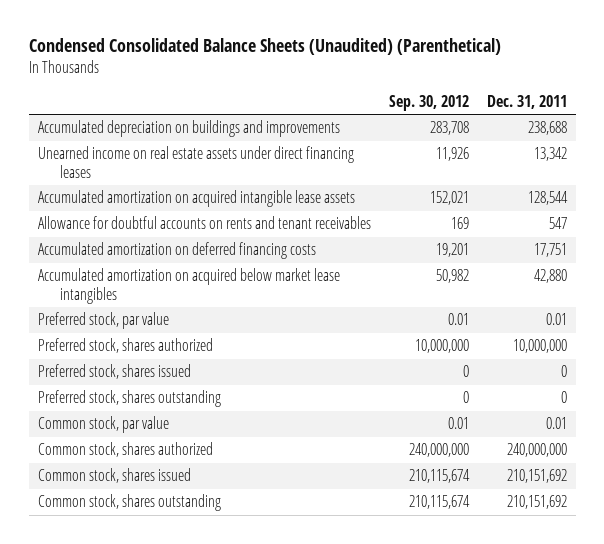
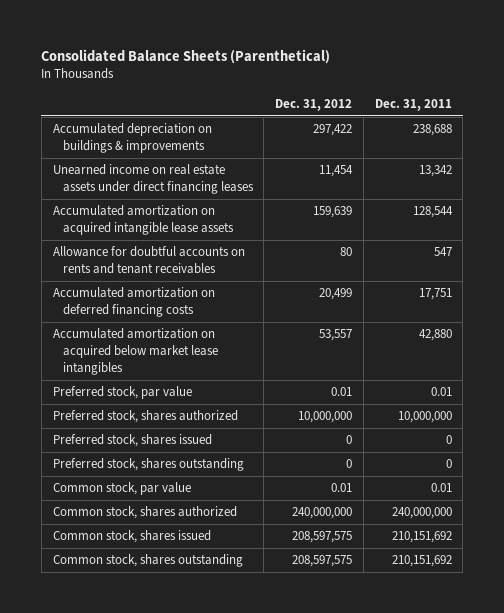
[28,38,501,56] Condensed Consolidated Balance Sheets (Unaudited) (Parenthetical) -> [41,49,331,65] Consolidated Balance Sheets (Parenthetical)
[388,94,469,111] Sep. 30, 2012 -> none
none -> [275,98,353,111] Dec. 31, 2012
[37,120,340,138] Accumulated depreciation on buildings and improvements -> [52,123,212,154] Accumulated depreciation on buildings & improvements

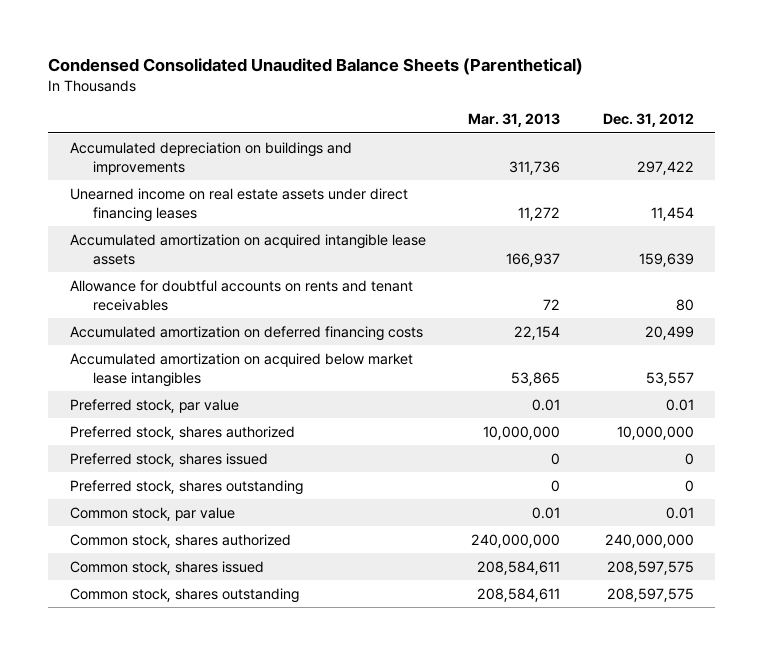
[41,49,331,65] Consolidated Balance Sheets (Parenthetical) -> [48,57,584,75] Condensed Consolidated Unaudited Balance Sheets (Parenthetical)
[374,98,452,111] Dec. 31, 2011 -> none
none -> [468,113,561,128] Mar. 31, 2013
[52,123,212,154] Accumulated depreciation on buildings & improvements -> [69,141,352,175] Accumulated depreciation on buildings and improvements

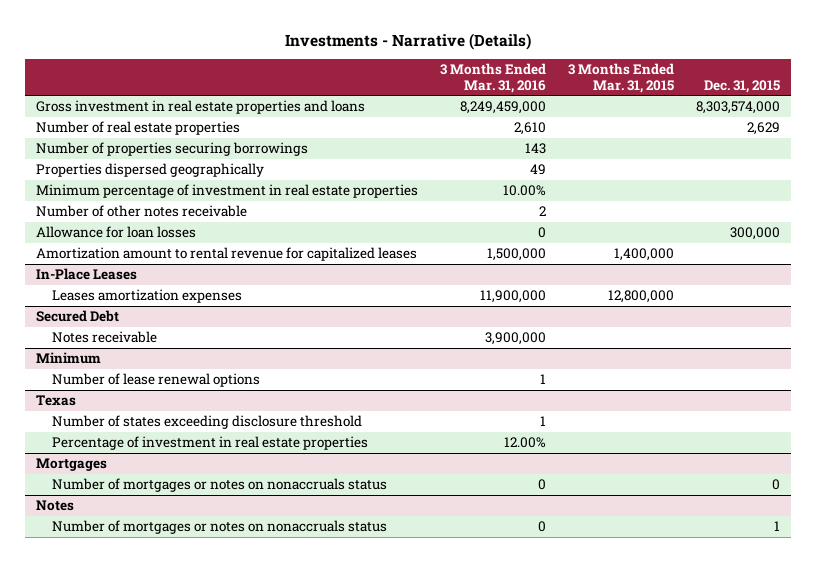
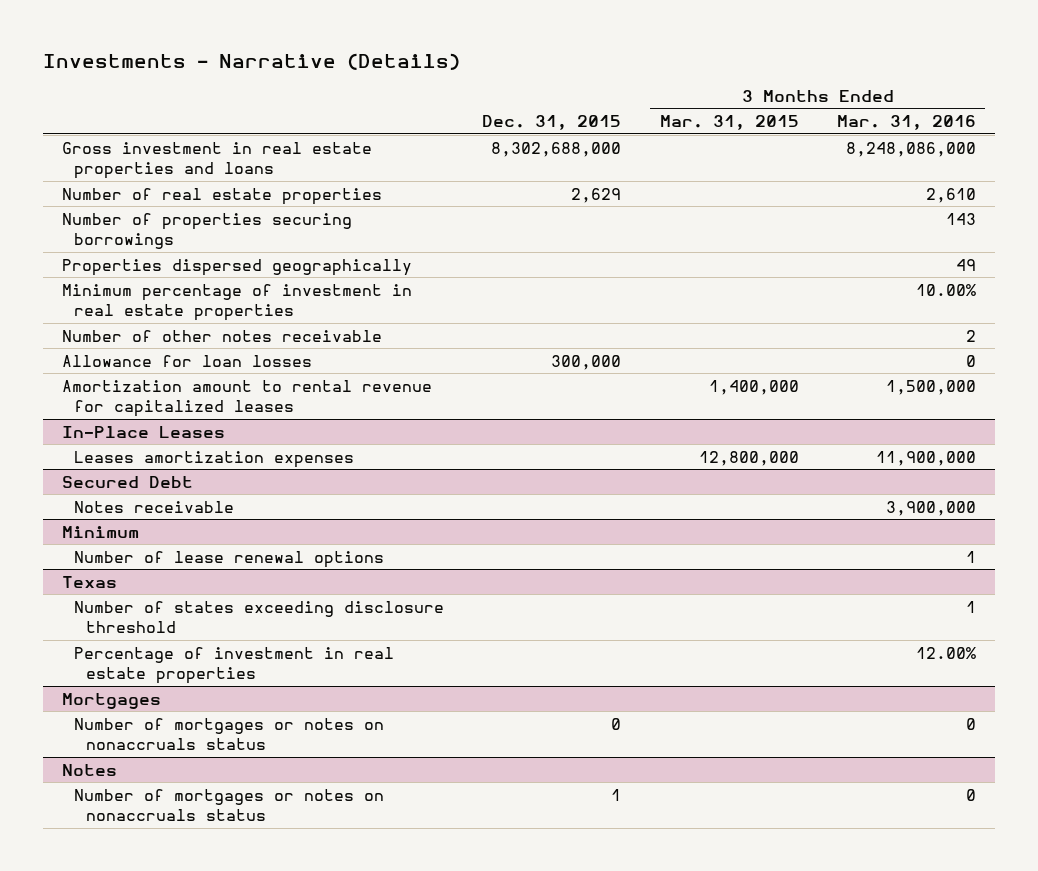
[460,101,547,115] 8,249,459,000 -> [845,141,976,157] 8,248,086,000
[695,101,780,115] 8,303,574,000 -> [491,141,622,157] 8,302,688,000

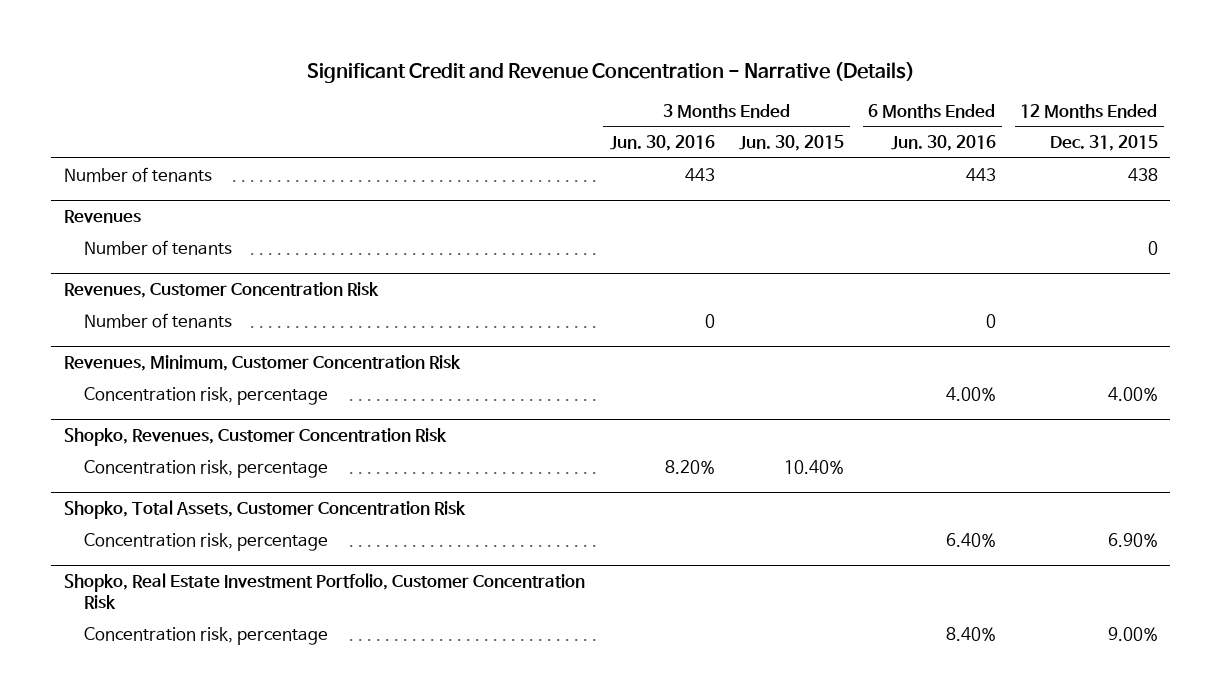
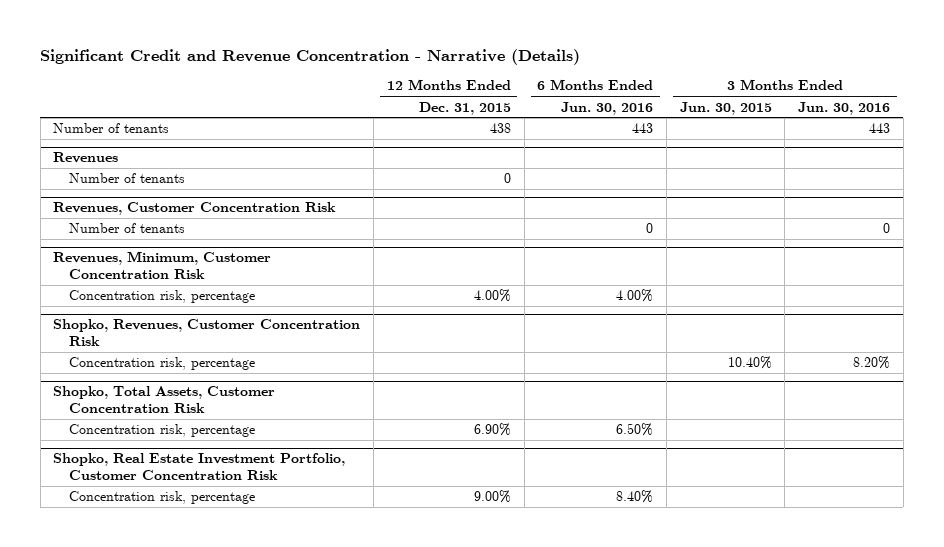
[945,532,996,547] 6.40% -> [616,423,654,437] 6.50%

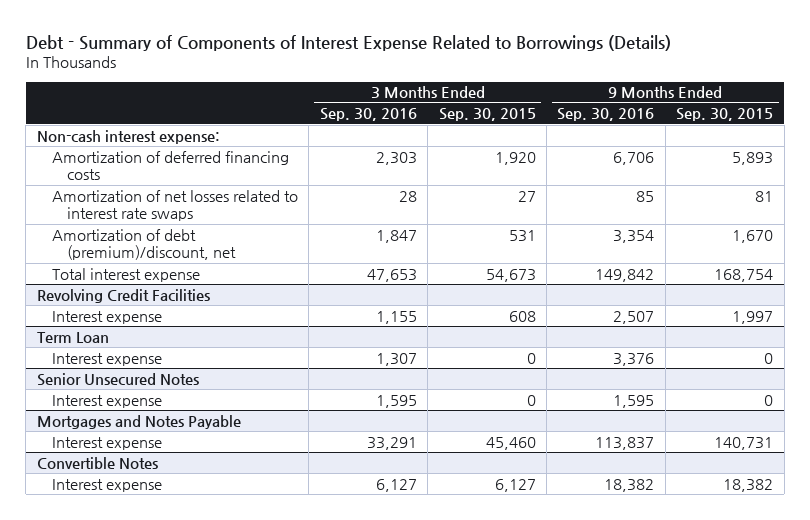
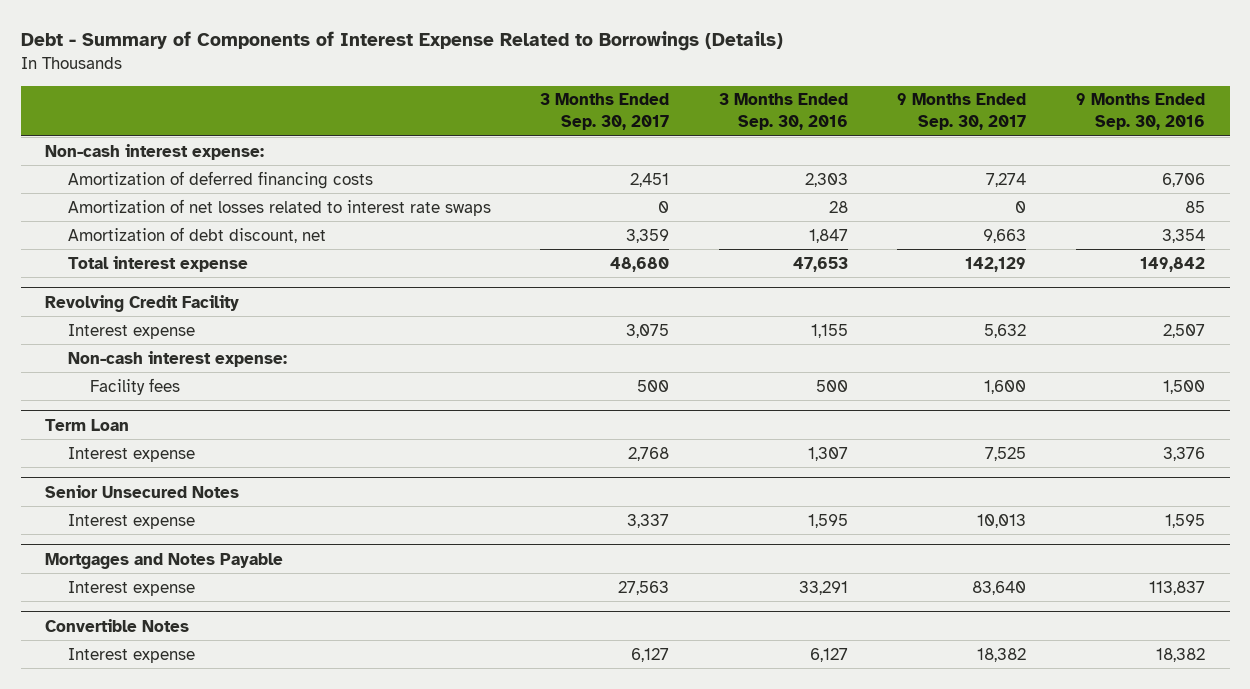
[438,108,536,122] Sep. 30, 2015 -> none
[676,108,774,122] Sep. 30, 2015 -> none
none -> [540,93,670,131] 3 Months Ended Sep. 30, 2017
none -> [897,93,1027,131] 9 Months Ended Sep. 30, 2017
[52,228,237,261] Amortization of debt (premium)/discount, net -> [67,226,326,243] Amortization of debt discount, net
[36,288,210,303] Revolving Credit Facilities -> [45,294,240,312] Revolving Credit Facility
none -> [67,350,287,367] Non-cash interest expense:
none -> [89,377,180,395] Facility fees

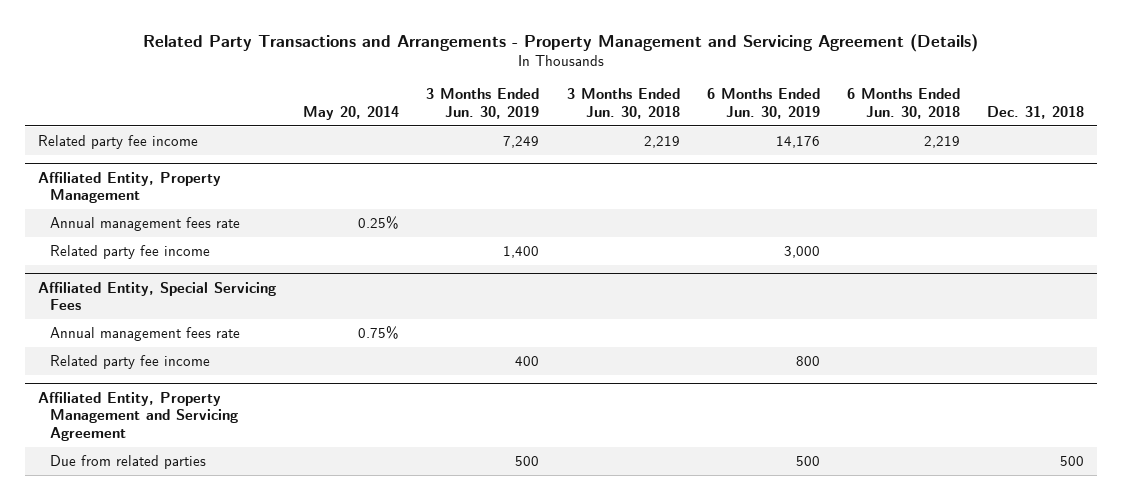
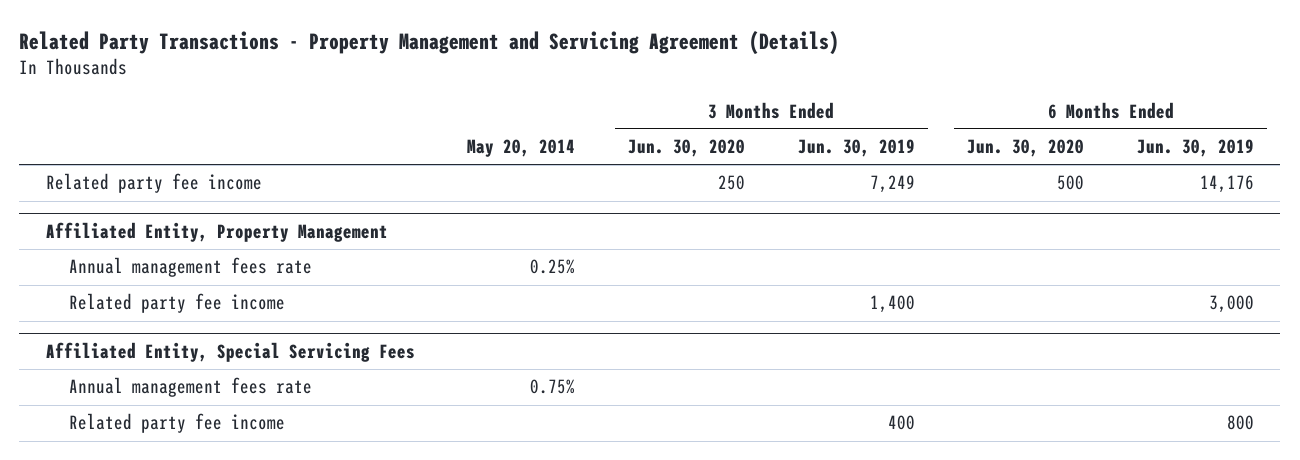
[143,33,979,52] Related Party Transactions and Arrangements - Property Management and Servicing Agreement (Details) -> [19,30,840,55] Related Party Transactions - Property Management and Servicing Agreement (Details)
[566,88,680,119] 3 Months Ended Jun. 30, 2018 -> none
[846,88,960,119] 6 Months Ended Jun. 30, 2018 -> none
[986,105,1084,119] Dec. 31, 2018 -> none
none -> [627,139,745,158] Jun. 30, 2020
none -> [967,139,1085,158] Jun. 30, 2020
[38,391,239,442] Affiliated Entity, Property Management and Servicing Agreement -> none
[50,454,207,469] Due from related parties -> none

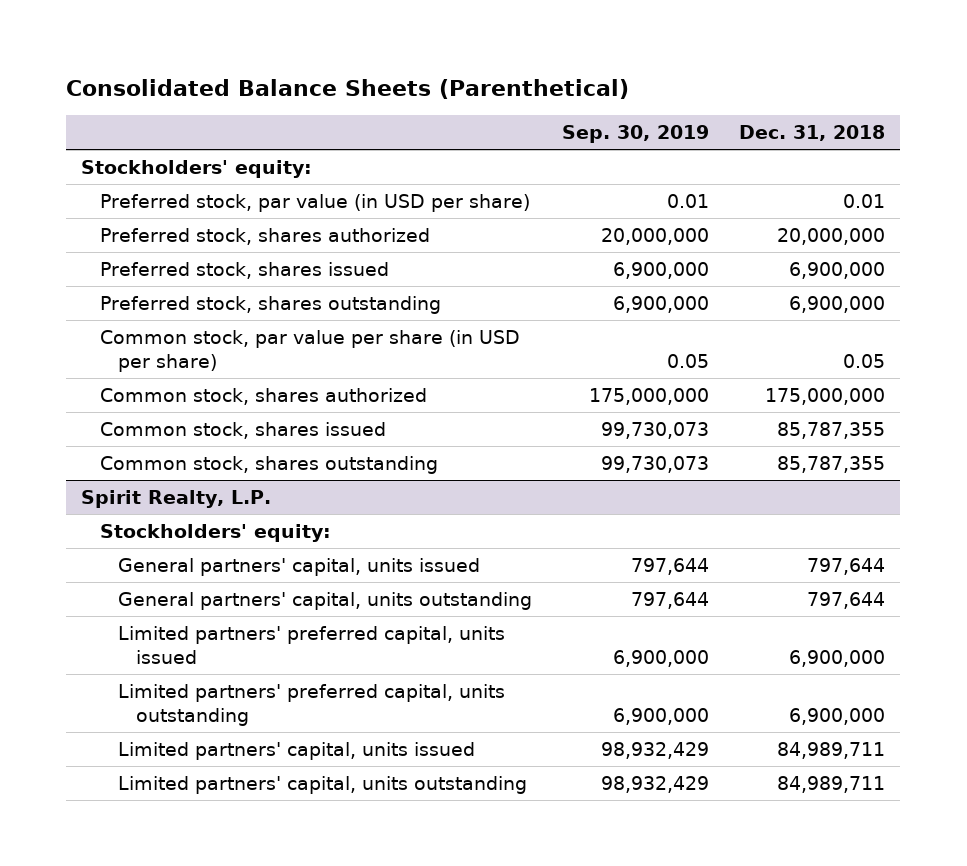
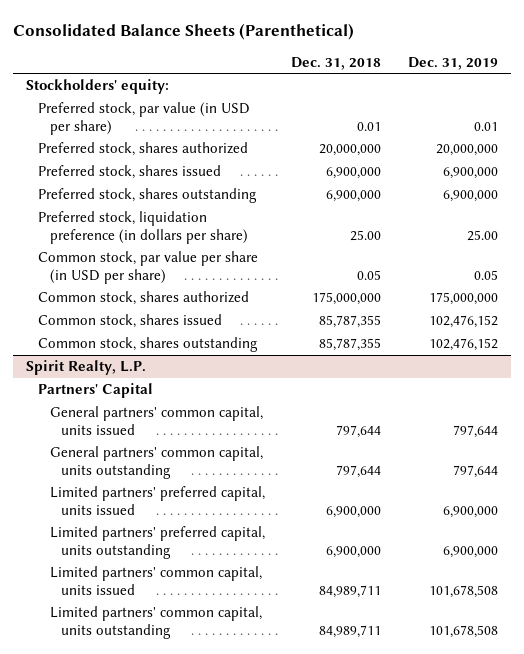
[562,125,710,144] Sep. 30, 2019 -> none
none -> [407,57,498,71] Dec. 31, 2019
none -> [37,211,248,244] Preferred stock, liquidation preference (in dollars per share)
[99,523,331,542] Stockholders' equity: -> none
none -> [37,383,153,399] Partners' Capital
[117,557,480,576] General partners' capital, units issued -> [49,406,263,435] General partners' common capital, units issued
[117,591,532,610] General partners' capital, units outstanding -> [49,446,263,479] General partners' common capital, units outstanding
[117,741,475,760] Limited partners' capital, units issued -> [49,566,262,595] Limited partners' common capital, units issued
[117,775,527,794] Limited partners' capital, units outstanding -> [49,606,262,639] Limited partners' common capital, units outstanding

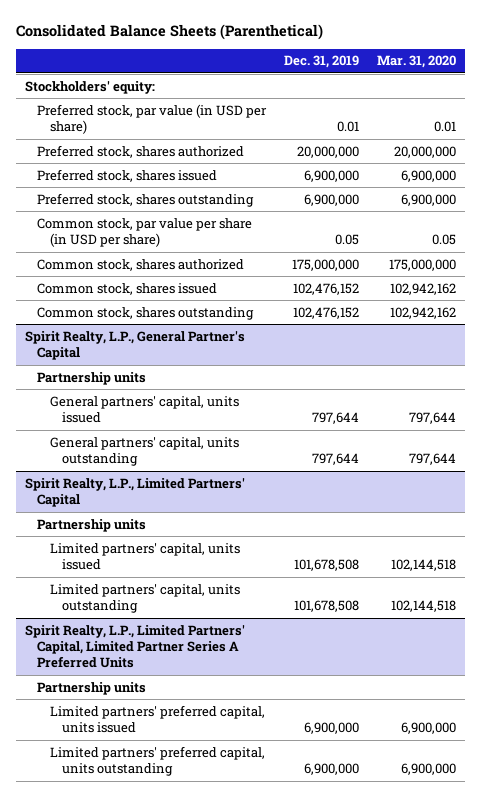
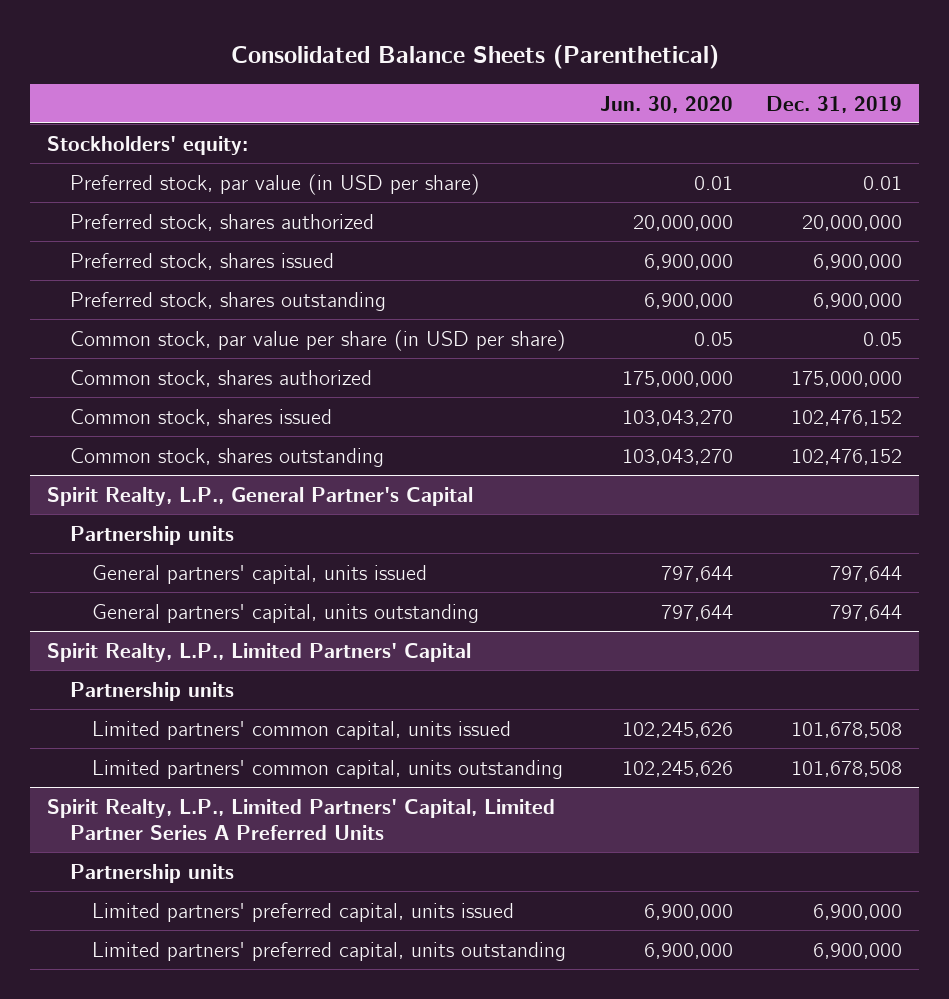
[376,55,456,69] Mar. 31, 2020 -> none
none -> [599,95,733,113] Jun. 30, 2020
[49,542,240,571] Limited partners' capital, units issued -> [92,720,512,740] Limited partners' common capital, units issued
[49,583,240,614] Limited partners' capital, units outstanding -> [92,759,564,779] Limited partners' common capital, units outstanding

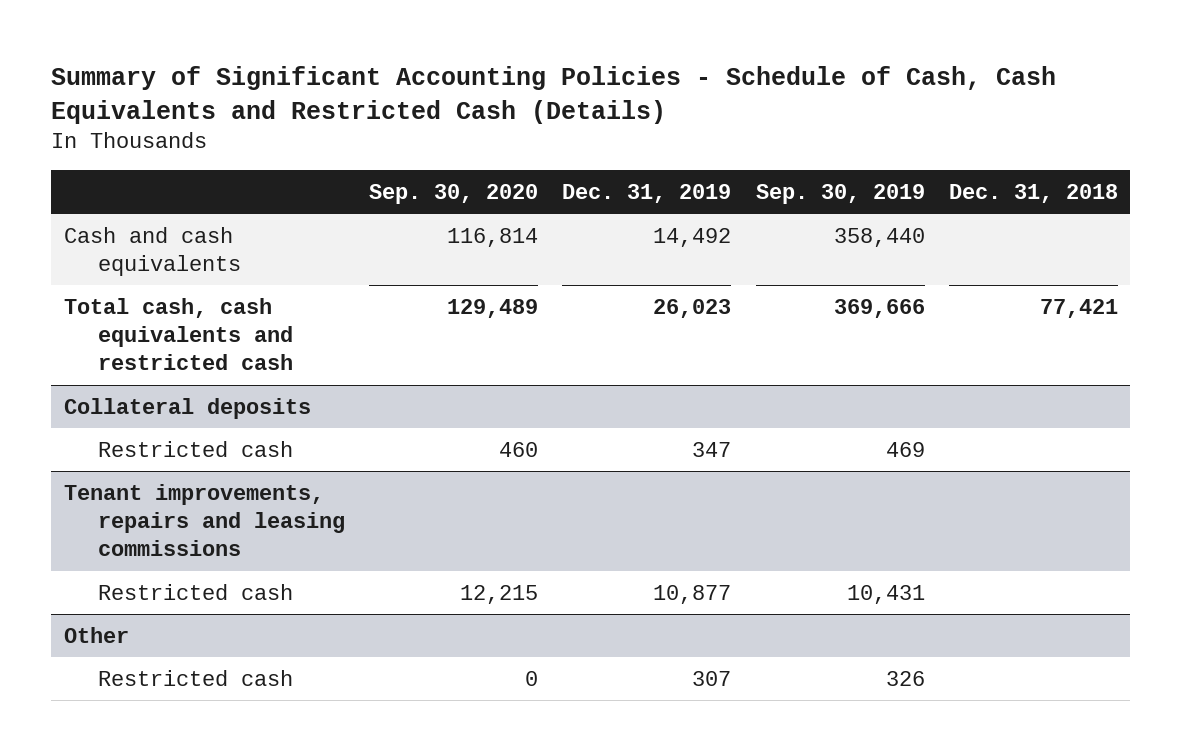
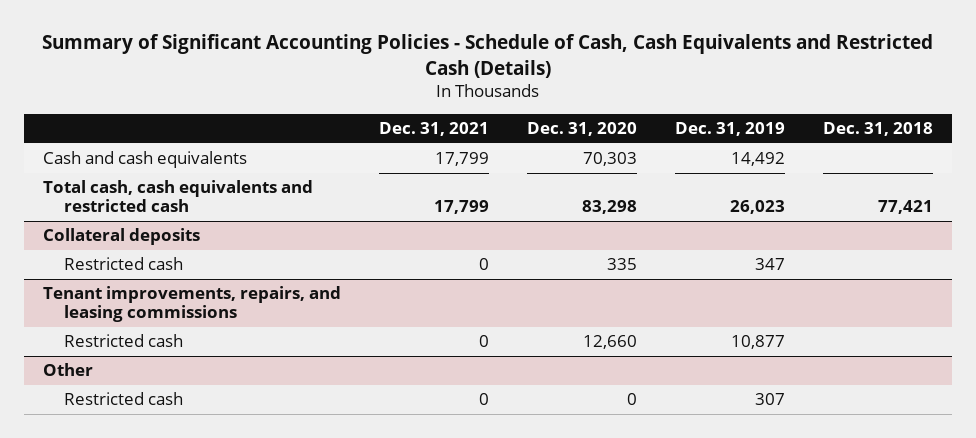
[369,183,539,204] Sep. 30, 2020 -> none
[755,183,925,204] Sep. 30, 2019 -> none
none -> [378,122,489,137] Dec. 31, 2021
none -> [527,122,638,137] Dec. 31, 2020
[63,483,346,557] Tenant improvements, repairs and leasing commissions -> [42,286,341,323] Tenant improvements, repairs, and leasing commissions

